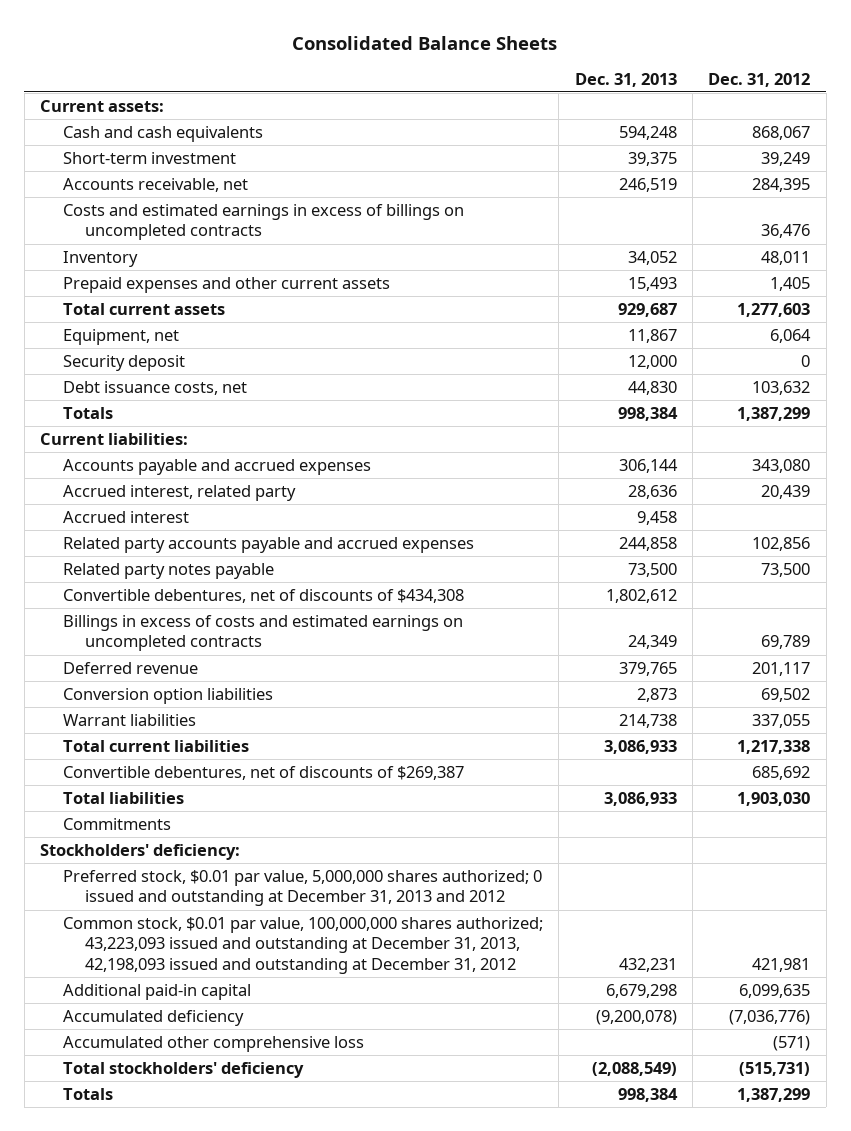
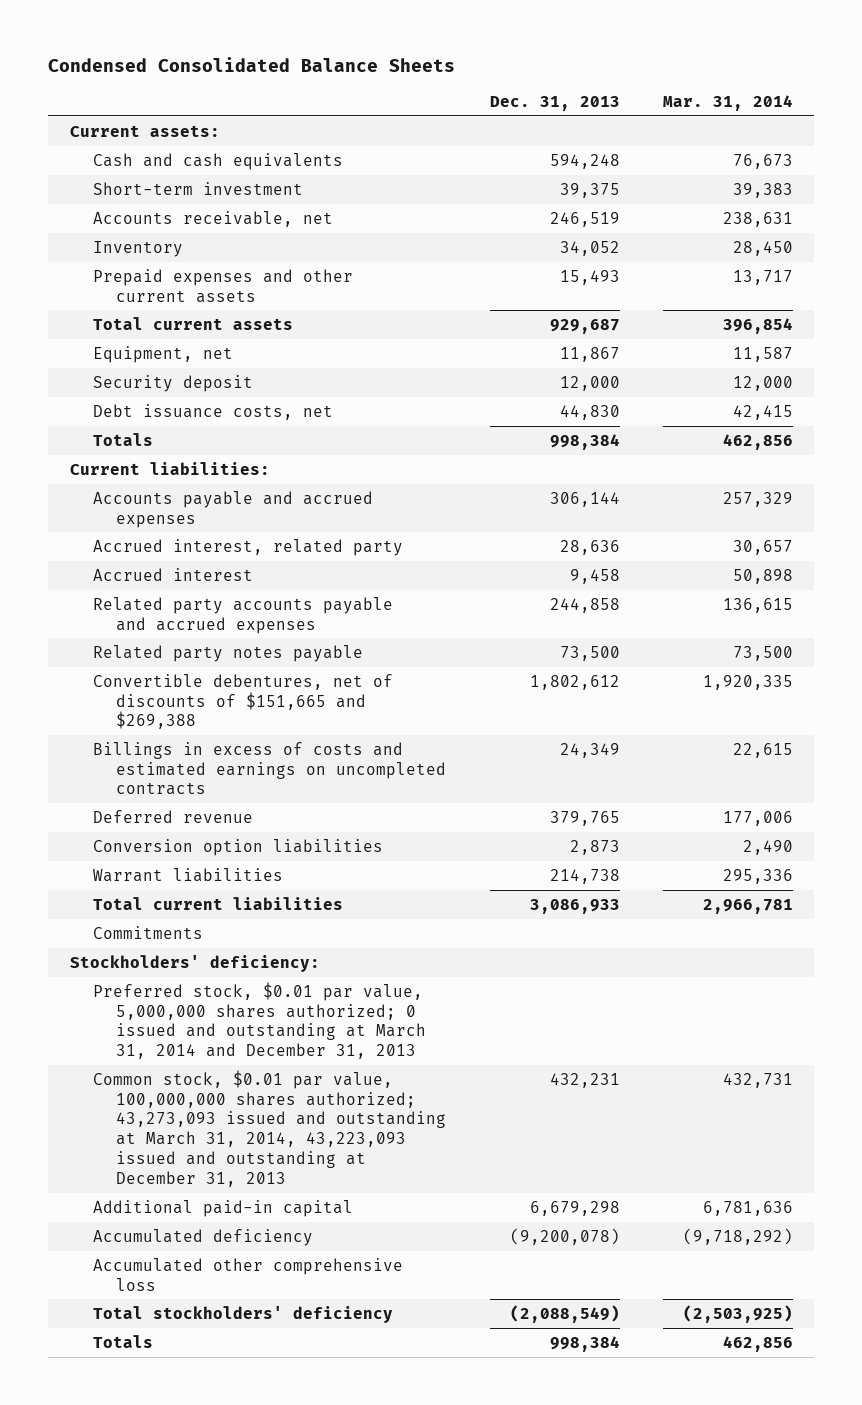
[292,35,558,50] Consolidated Balance Sheets -> [47,56,455,72] Condensed Consolidated Balance Sheets
[708,72,811,87] Dec. 31, 2012 -> none
none -> [662,94,793,111] Mar. 31, 2014
[62,203,464,241] Costs and estimated earnings in excess of billings on uncompleted contracts -> none
[62,588,464,603] Convertible debentures, net of discounts of $434,308 -> [92,673,393,730] Convertible debentures, net of discounts of $151,665 and $269,388
[62,765,464,780] Convertible debentures, net of discounts of $269,387 -> none
[62,791,184,804] Total liabilities -> none
[62,869,542,907] Preferred stock, $0.01 par value, 5,000,000 shares authorized; 0 issued and outstanding at December 31, 2013 and 2012 -> [92,981,427,1060] Preferred stock, $0.01 par value, 5,000,000 shares authorized; 0 issued and outstanding at March 31, 2014 and December 31, 2013
[62,916,543,975] Common stock, $0.01 par value, 100,000,000 shares authorized; 43,223,093 issued and outstanding at December 31, 2013, 42,198,093 issued and outstanding at December 31, 2012 -> [92,1069,447,1187] Common stock, $0.01 par value, 100,000,000 shares authorized; 43,273,093 issued and outstanding at March 31, 2014, 43,223,093 issued and outstanding at December 31, 2013

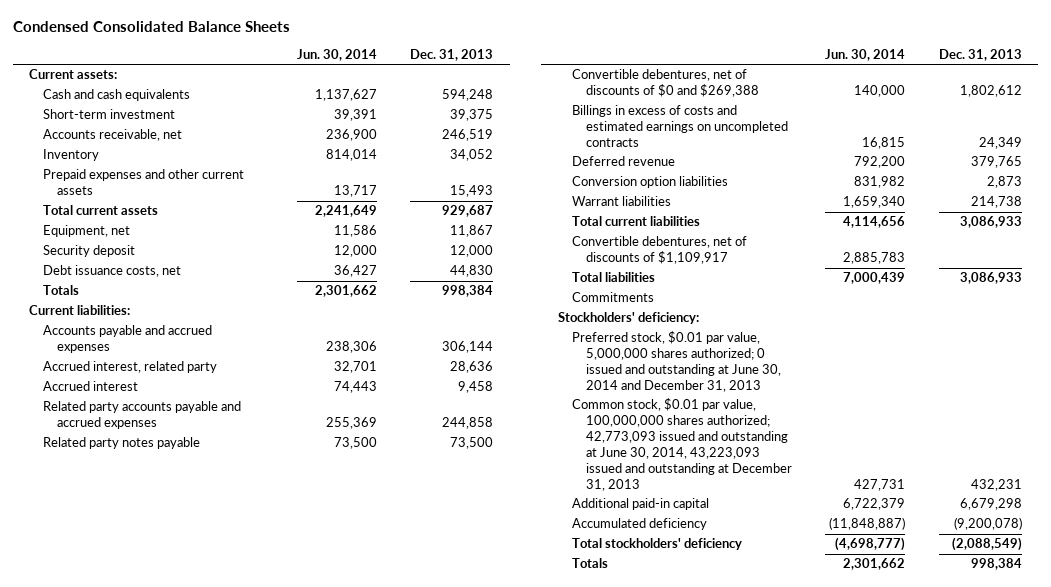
[662,94,793,111] Mar. 31, 2014 -> none
none -> [296,48,377,61] Jun. 30, 2014
[92,673,393,730] Convertible debentures, net of discounts of $151,665 and $269,388 -> [571,69,759,98] Convertible debentures, net of discounts of $0 and $269,388
none -> [571,236,747,265] Convertible debentures, net of discounts of $1,109,917
none -> [571,272,655,283] Total liabilities
[92,981,427,1060] Preferred stock, $0.01 par value, 5,000,000 shares authorized; 0 issued and outstanding at March 31, 2014 and December 31, 2013 -> [571,331,781,393] Preferred stock, $0.01 par value, 5,000,000 shares authorized; 0 issued and outstanding at June 30, 2014 and December 31, 2013
[92,1069,447,1187] Common stock, $0.01 par value, 100,000,000 shares authorized; 43,273,093 issued and outstanding at March 31, 2014, 43,223,093 issued and outstanding at December 31, 2013 -> [571,398,792,491] Common stock, $0.01 par value, 100,000,000 shares authorized; 42,773,093 issued and outstanding at June 30, 2014, 43,223,093 issued and outstanding at December 31, 2013
[92,1257,403,1291] Accumulated other comprehensive loss -> none

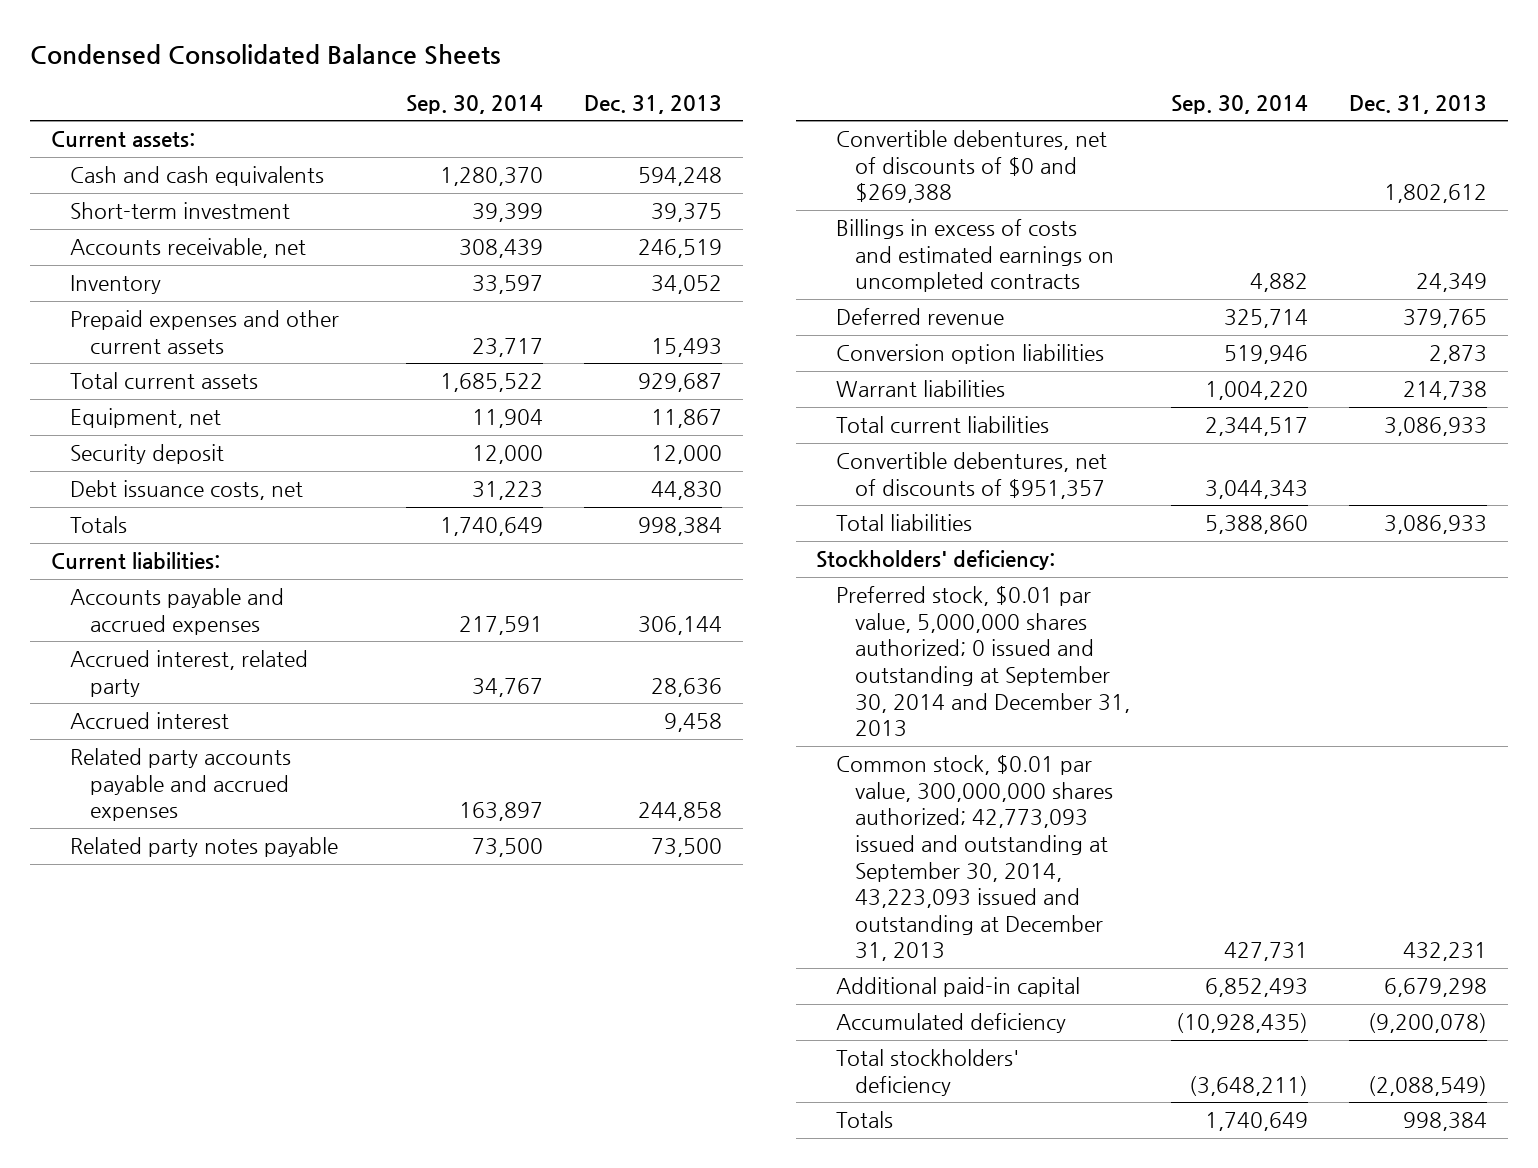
[296,48,377,61] Jun. 30, 2014 -> none
none -> [405,94,543,114] Sep. 30, 2014
[571,236,747,265] Convertible debentures, net of discounts of $1,109,917 -> [835,452,1107,499] Convertible debentures, net of discounts of $951,357
[571,292,654,303] Commitments -> none
[571,331,781,393] Preferred stock, $0.01 par value, 5,000,000 shares authorized; 0 issued and outstanding at June 30, 2014 and December 31, 2013 -> [835,586,1131,738] Preferred stock, $0.01 par value, 5,000,000 shares authorized; 0 issued and outstanding at September 30, 2014 and December 31, 2013
[571,398,792,491] Common stock, $0.01 par value, 100,000,000 shares authorized; 42,773,093 issued and outstanding at June 30, 2014, 43,223,093 issued and outstanding at December 31, 2013 -> [835,755,1114,962] Common stock, $0.01 par value, 300,000,000 shares authorized; 42,773,093 issued and outstanding at September 30, 2014, 43,223,093 issued and outstanding at December 31, 2013

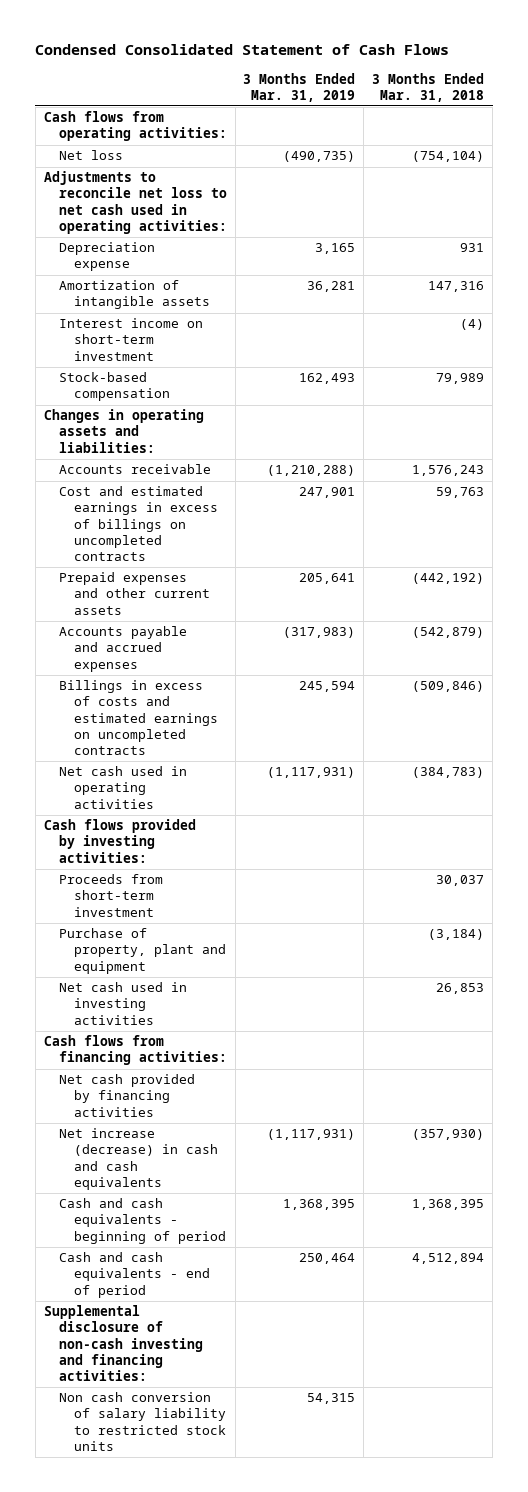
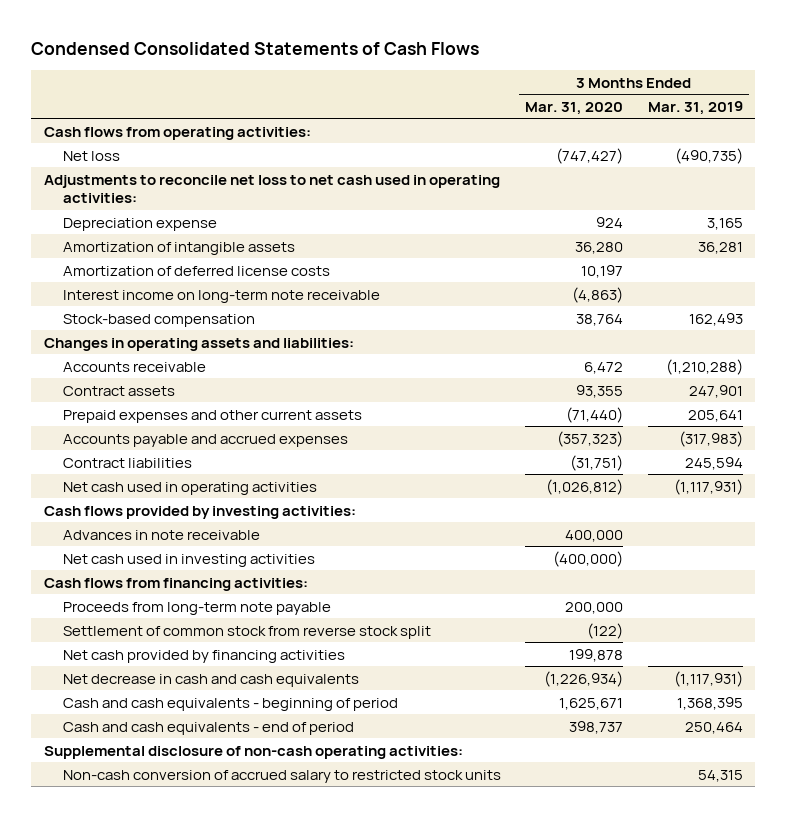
[35,44,450,56] Condensed Consolidated Statement of Cash Flows -> [31,41,480,55] Condensed Consolidated Statements of Cash Flows
[372,72,485,102] 3 Months Ended Mar. 31, 2018 -> none
none -> [525,101,624,115] Mar. 31, 2020
none -> [63,265,331,276] Amortization of deferred license costs
[58,318,203,361] Interest income on short-term investment -> [63,289,381,303] Interest income on long-term note receivable
[58,486,218,561] Cost and estimated earnings in excess of billings on uncompleted contracts -> [63,385,176,396] Contract assets
[58,680,218,755] Billings in excess of costs and estimated earnings on uncompleted contracts -> [63,457,193,468] Contract liabilities
[58,874,163,917] Proceeds from short-term investment -> none
[58,928,226,974] Purchase of property, plant and equipment -> none
none -> [63,529,261,540] Advances in note receivable
none -> [63,601,332,615] Proceeds from long-term note payable
none -> [63,625,432,639] Settlement of common stock from reverse stock split
[58,1128,218,1190] Net increase (decrease) in cash and cash equivalents -> [63,673,360,687] Net decrease in cash and cash equivalents
[43,1305,203,1381] Supplemental disclosure of non-cash investing and financing activities: -> [43,745,463,759] Supplemental disclosure of non-cash operating activities:
[58,1392,226,1451] Non cash conversion of salary liability to restricted stock units -> [63,769,502,783] Non-cash conversion of accrued salary to restricted stock units

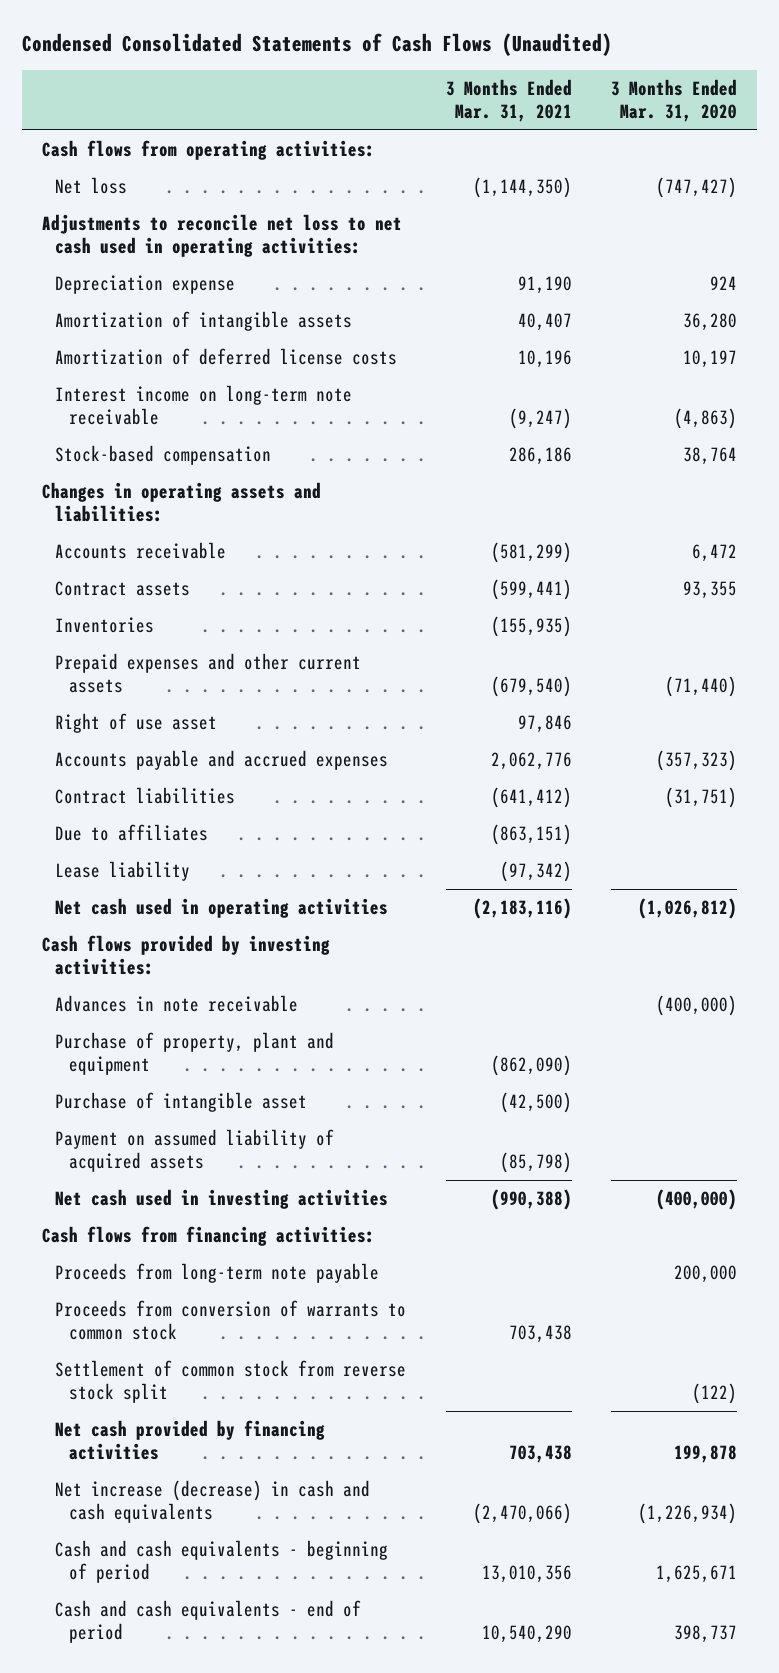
[31,41,480,55] Condensed Consolidated Statements of Cash Flows -> [21,33,612,57] Condensed Consolidated Statements of Cash Flows (Unaudited)
[647,100,743,115] Mar. 31, 2019 -> none
none -> [445,78,572,123] 3 Months Ended Mar. 31, 2021
none -> [55,616,155,633] Inventories
none -> [55,712,218,733] Right of use asset
none -> [55,823,209,841] Due to affiliates
none -> [55,860,191,881] Lease liability
[565,529,624,542] 400,000 -> [656,994,738,1016] (400,000)
none -> [55,1031,335,1076] Purchase of property, plant and equipment
none -> [55,1091,308,1112] Purchase of intangible asset
none -> [55,1128,335,1173] Payment on assumed liability of acquired assets
none -> [55,1299,407,1341] Proceeds from conversion of warrants to common stock
[63,673,360,687] Net decrease in cash and cash equivalents -> [55,1479,371,1524] Net increase (decrease) in cash and cash equivalents
[43,745,463,759] Supplemental disclosure of non-cash operating activities: -> none
[63,769,502,783] Non-cash conversion of accrued salary to restricted stock units -> none

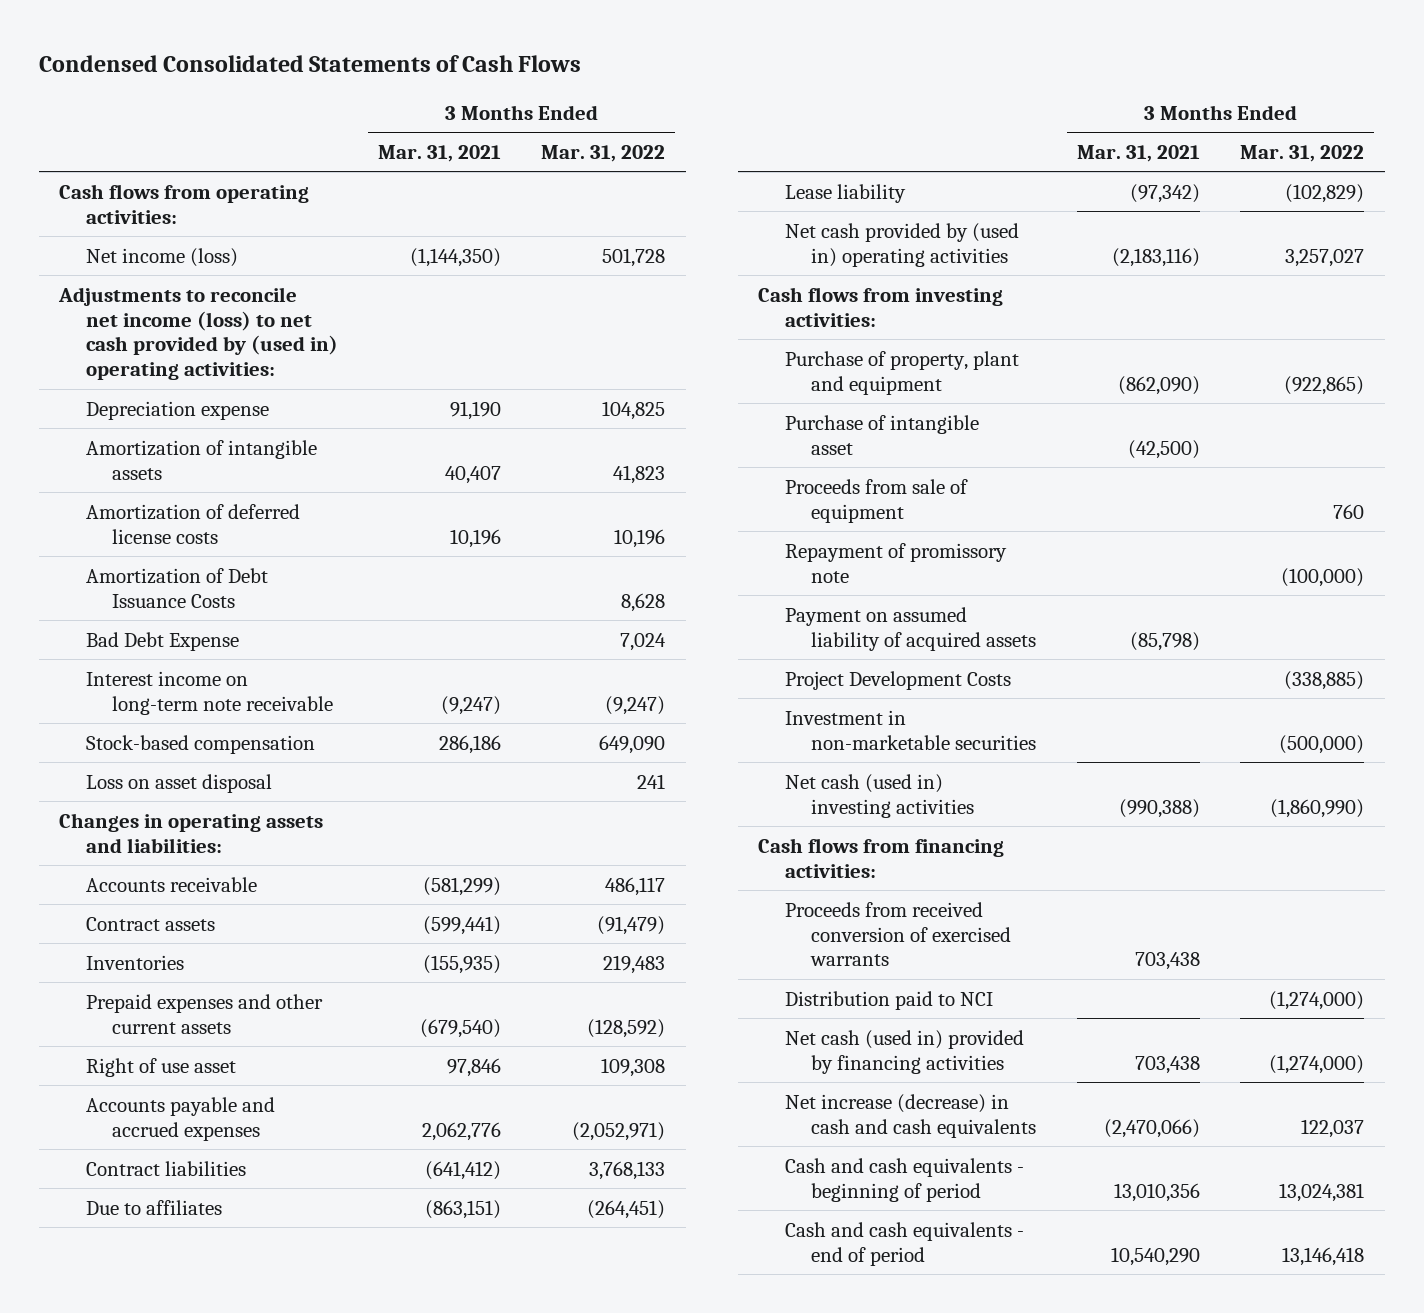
[21,33,612,57] Condensed Consolidated Statements of Cash Flows (Unaudited) -> [39,54,582,72] Condensed Consolidated Statements of Cash Flows
[611,78,738,123] 3 Months Ended Mar. 31, 2020 -> none
none -> [541,144,666,162] Mar. 31, 2022
[55,176,128,194] Net loss -> [85,247,238,267] Net income (loss)
[41,213,402,258] Adjustments to reconcile net loss to net cash used in operating activities: -> [58,286,338,380] Adjustments to reconcile net income (loss) to net cash provided by (used in) operating activities:
none -> [85,567,268,608] Amortization of Debt Issuance Costs
none -> [85,631,239,651] Bad Debt Expense
none -> [85,773,272,793] Loss on asset disposal
[55,994,299,1012] Advances in note receivable -> none
[55,897,389,918] Net cash used in operating activities -> [784,222,1019,267] Net cash provided by (used in) operating activities
[41,934,330,976] Cash flows provided by investing activities: -> [758,286,1004,327] Cash flows from investing activities:
none -> [784,478,968,523] Proceeds from sale of equipment
none -> [784,542,1007,583] Repayment of promissory note
none -> [784,670,1011,690] Project Development Costs
none -> [784,709,1036,750] Investment in non-marketable securities
[55,1188,389,1209] Net cash used in investing activities -> [784,773,974,818] Net cash (used in) investing activities
[55,1262,380,1283] Proceeds from long-term note payable -> none
[55,1359,407,1404] Settlement of common stock from reverse stock split -> none
[55,1299,407,1341] Proceeds from conversion of warrants to common stock -> [784,901,1011,967] Proceeds from received conversion of exercised warrants
none -> [784,990,993,1010] Distribution paid to NCI
[55,1419,326,1461] Net cash provided by financing activities -> [784,1029,1024,1074] Net cash (used in) provided by financing activities

